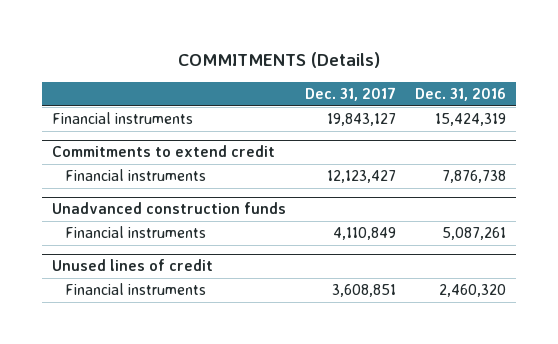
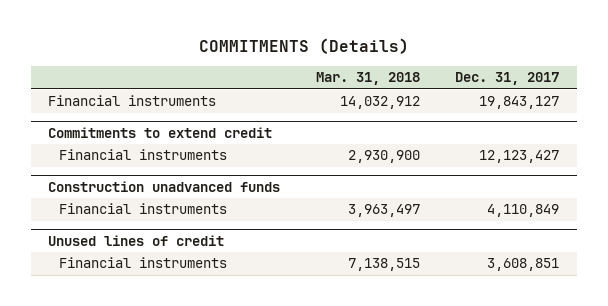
[415,88,507,102] Dec. 31, 2016 -> none
none -> [315,71,420,85] Mar. 31, 2018
[51,202,286,215] Unadvanced construction funds -> [48,180,281,192] Construction unadvanced funds

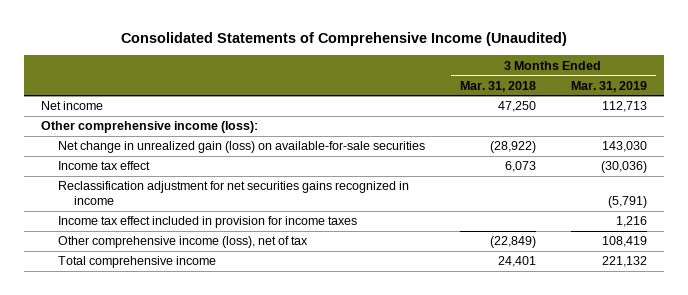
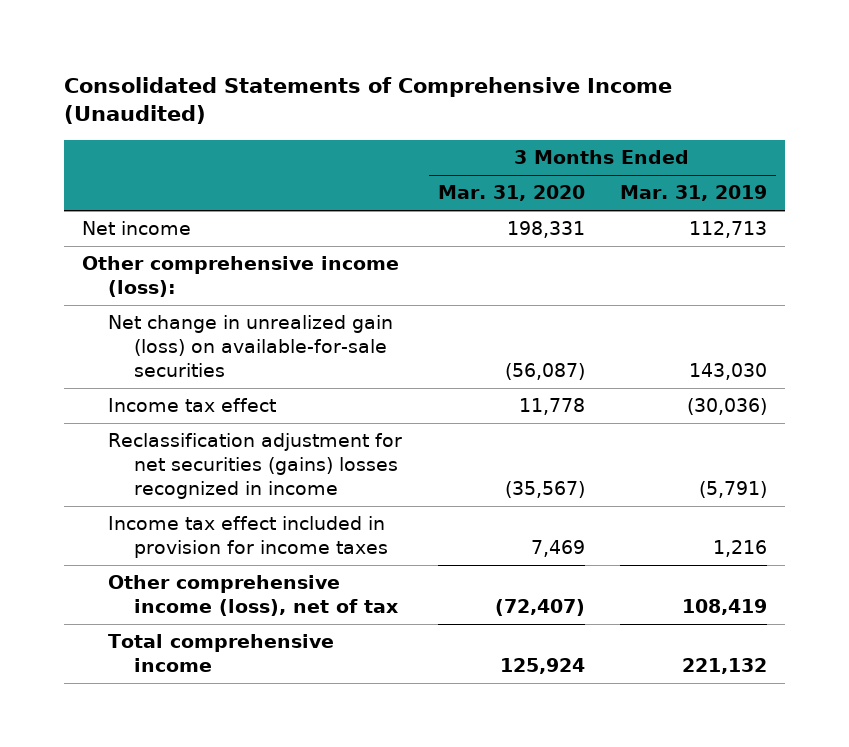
[459,80,536,92] Mar. 31, 2018 -> none
none -> [437,185,585,202] Mar. 31, 2020
[57,181,409,205] Reclassification adjustment for net securities gains recognized in income -> [107,433,402,499] Reclassification adjustment for net securities (gains) losses recognized in income

